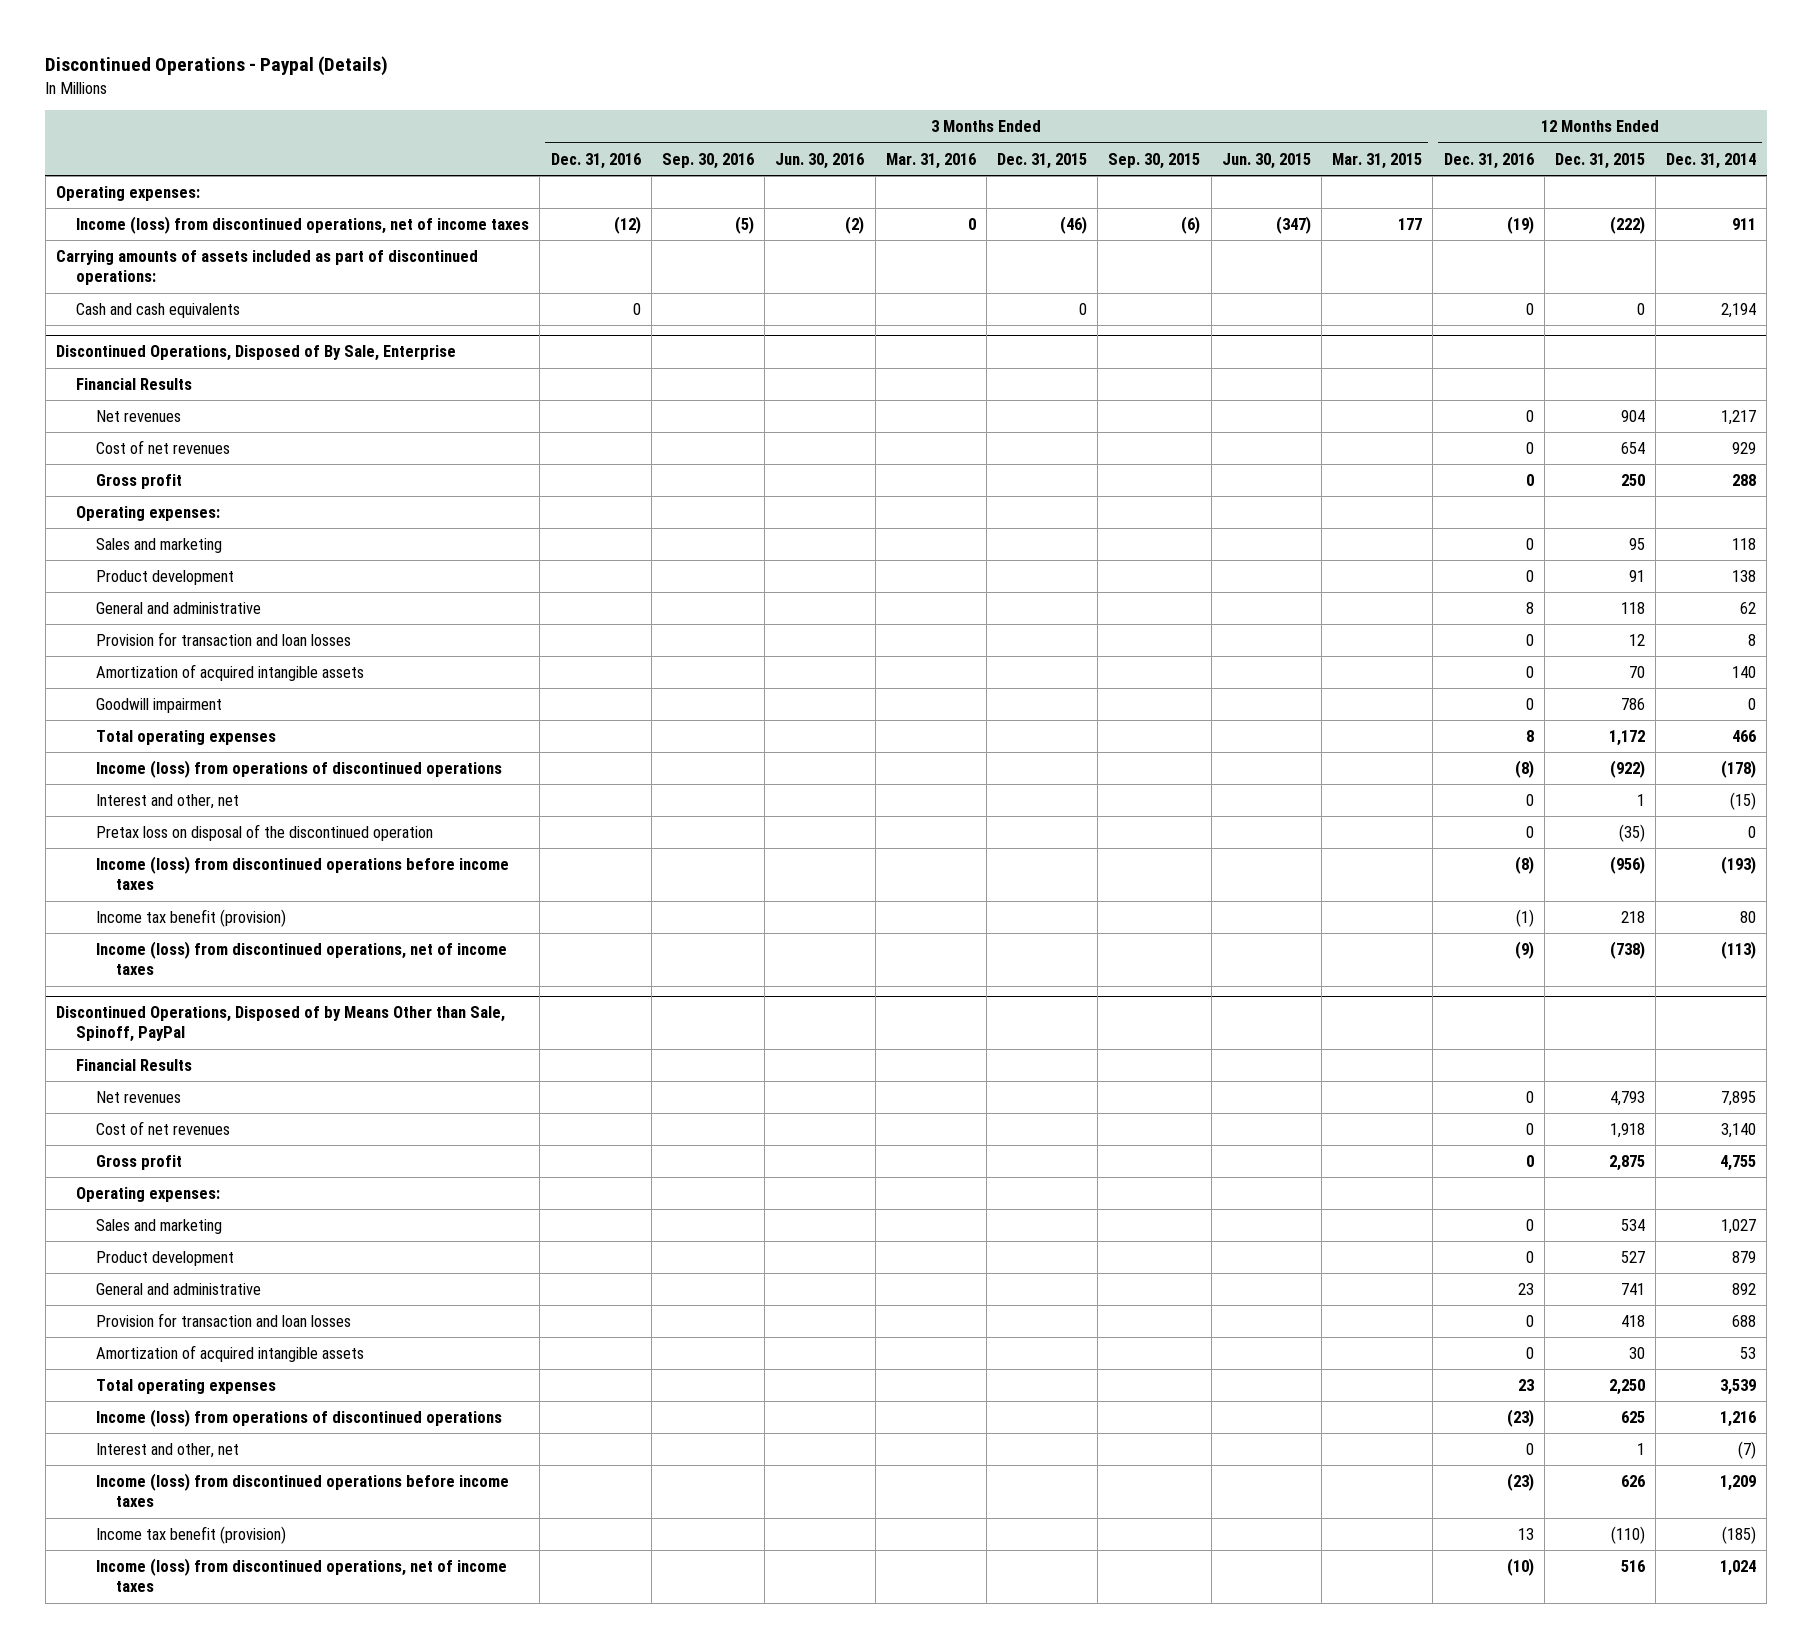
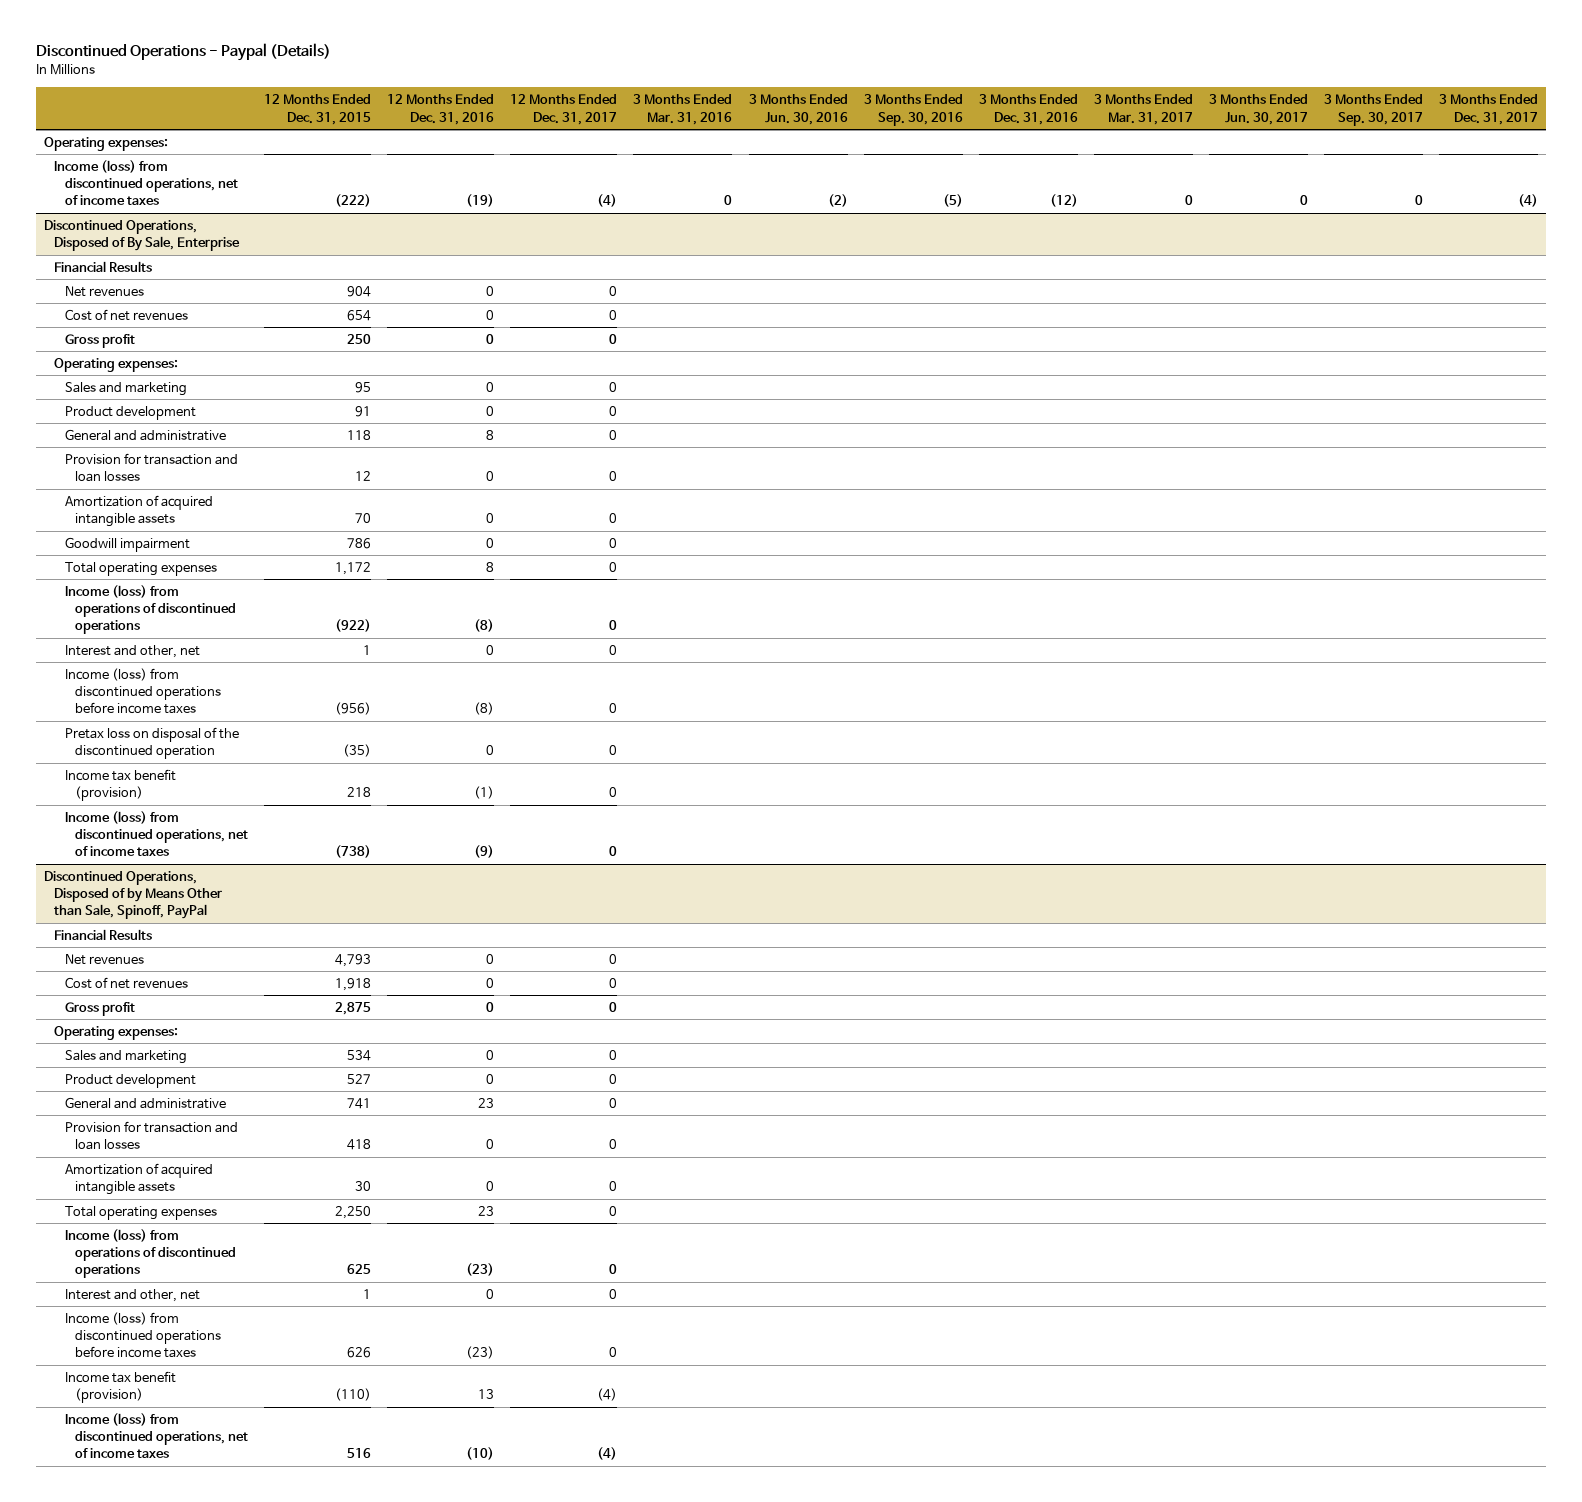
[997,152,1088,169] Dec. 31, 2015 -> none
[1108,152,1201,169] Sep. 30, 2015 -> none
[1221,152,1311,169] Jun. 30, 2015 -> none
[1332,152,1423,169] Mar. 31, 2015 -> none
[1666,152,1757,169] Dec. 31, 2014 -> none
none -> [510,94,618,125] 12 Months Ended Dec. 31, 2017
none -> [1093,94,1193,125] 3 Months Ended Mar. 31, 2017
none -> [1208,94,1308,125] 3 Months Ended Jun. 30, 2017
none -> [1324,94,1424,126] 3 Months Ended Sep. 30, 2017
none -> [1439,94,1539,125] 3 Months Ended Dec. 31, 2017
[56,250,479,286] Carrying amounts of assets included as part of discontinued operations: -> none
[76,303,241,319] Cash and cash equivalents -> none
[96,824,434,842] Pretax loss on disposal of the discontinued operation -> [64,726,239,760] Pretax loss on disposal of the discontinued operation

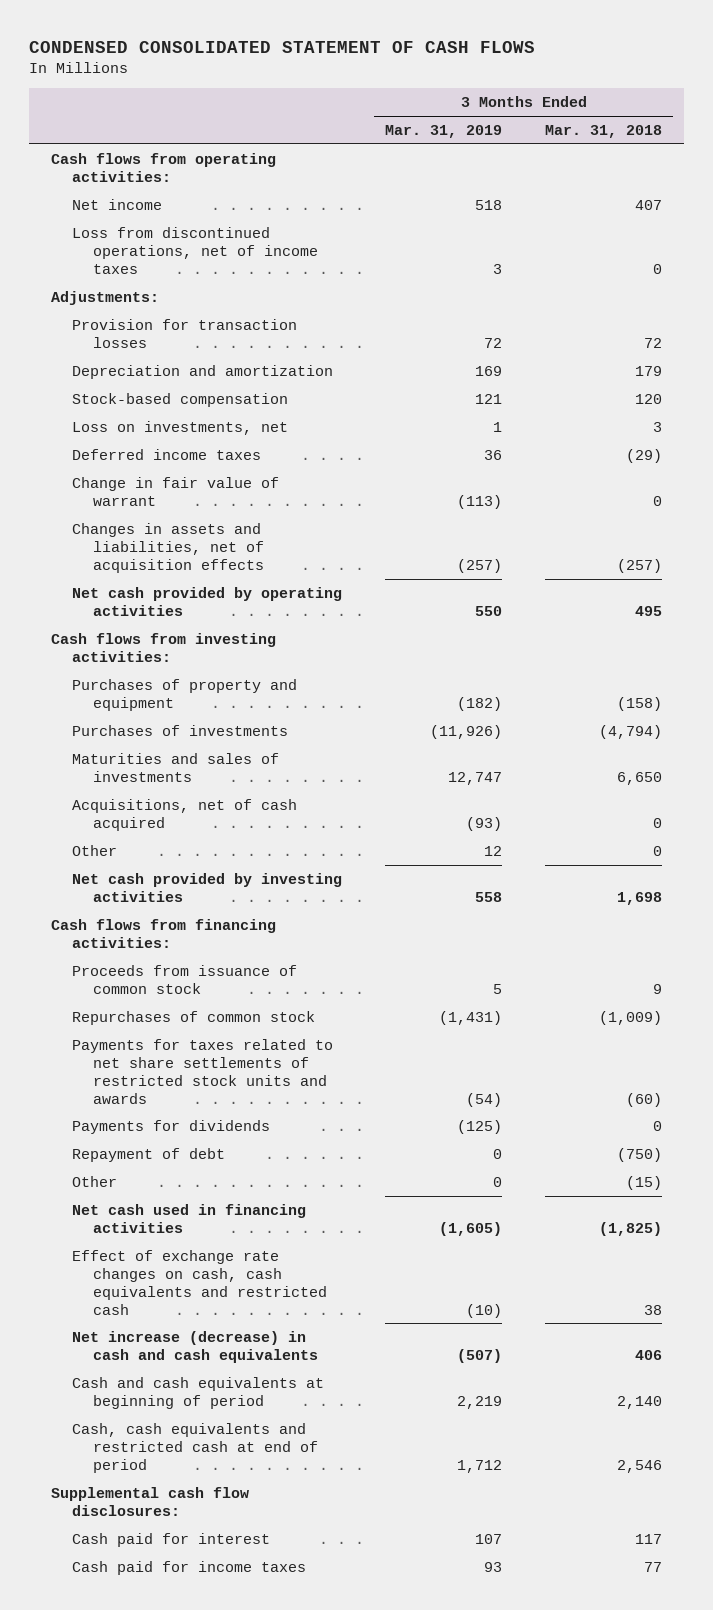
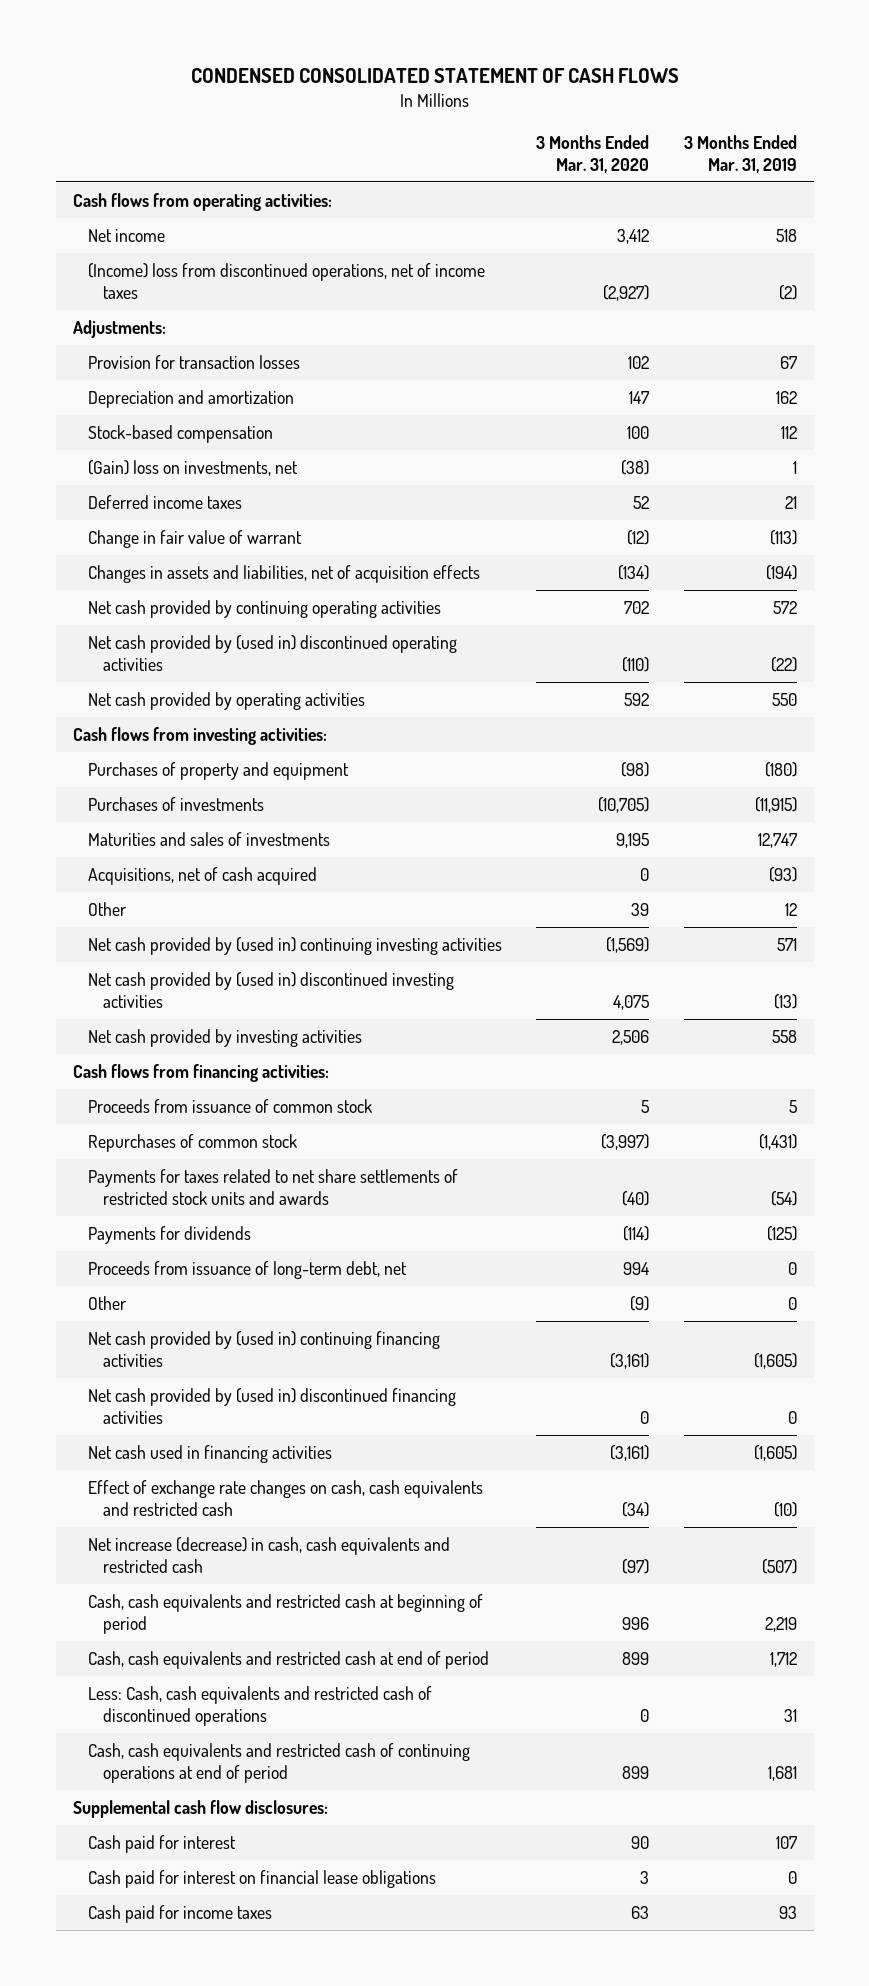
[545,125,663,139] Mar. 31, 2018 -> none
none -> [536,134,650,173] 3 Months Ended Mar. 31, 2020
[72,226,319,274] Loss from discontinued operations, net of income taxes -> [87,262,485,300] (Income) loss from discontinued operations, net of income taxes
[493,263,503,274] 3 -> [778,285,797,301] (2)
[484,337,503,348] 72 -> [779,355,797,369] 67
[475,365,503,376] 169 -> [775,390,797,404] 162
[475,393,503,404] 121 -> [780,425,797,439] 112
[72,420,289,435] Loss on investments, net -> [87,459,298,476] (Gain) loss on investments, net
[484,449,503,460] 36 -> [784,495,797,509] 21
[457,558,503,573] (257) -> [765,564,797,580] (194)
none -> [87,599,441,618] Net cash provided by continuing operating activities
none -> [87,634,457,672] Net cash provided by (used in) discontinued operating activities
[457,696,503,711] (182) -> [764,761,797,777] (180)
[430,724,503,739] (11,926) -> [754,796,797,813] (11,915)
none -> [87,936,502,955] Net cash provided by (used in) continuing investing activities
none -> [87,971,454,1009] Net cash provided by (used in) discontinued investing activities
[72,1147,226,1162] Repayment of debt -> none
none -> [87,1260,407,1279] Proceeds from issuance of long-term debt, net
none -> [87,1330,440,1368] Net cash provided by (used in) continuing financing activities
none -> [87,1387,456,1425] Net cash provided by (used in) discontinued financing activities
[72,1330,319,1363] Net increase (decrease) in cash and cash equivalents -> [87,1536,450,1574] Net increase (decrease) in cash, cash equivalents and restricted cash
[72,1376,325,1409] Cash and cash equivalents at beginning of period -> [87,1593,483,1635] Cash, cash equivalents and restricted cash at beginning of period
none -> [87,1685,432,1727] Less: Cash, cash equivalents and restricted cash of discontinued operations
none -> [87,1742,470,1784] Cash, cash equivalents and restricted cash of continuing operations at end of period
none -> [87,1869,436,1888] Cash paid for interest on financial lease obligations

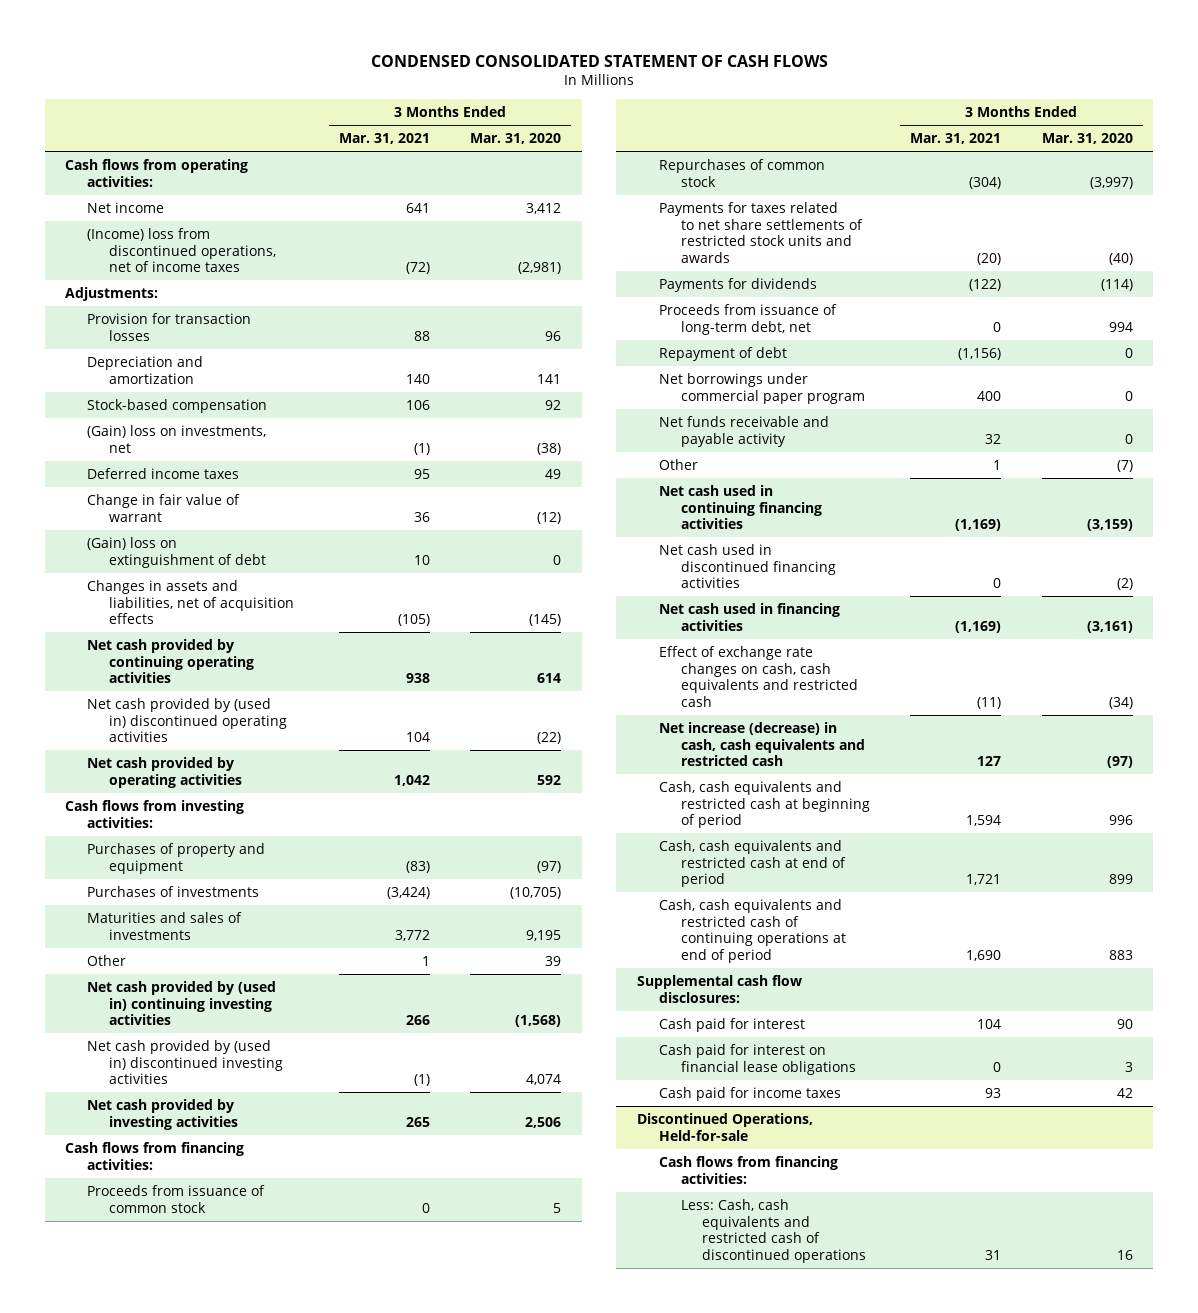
[683,134,797,173] 3 Months Ended Mar. 31, 2019 -> none
none -> [338,133,430,145] Mar. 31, 2021
[603,285,650,302] (2,927) -> [518,262,562,275] (2,981)
[628,355,650,369] 102 -> [545,330,562,341] 96
[629,390,650,404] 147 -> [537,373,562,384] 141
[627,425,650,439] 100 -> [545,399,562,410] 92
[633,495,650,509] 52 -> [545,468,562,479] 49
none -> [87,536,267,568] (Gain) loss on extinguishment of debt
[618,564,650,580] (134) -> [529,614,562,627] (145)
[624,600,650,614] 702 -> [537,673,562,684] 614
[622,657,650,673] (110) -> [537,732,562,745] (22)
[621,761,650,777] (98) -> [537,860,562,873] (97)
[87,866,317,885] Acquisitions, net of cash acquired -> none
[606,936,650,953] (1,569) -> [515,1015,562,1028] (1,568)
[613,995,650,1011] 4,075 -> [526,1074,562,1086] 4,074
none -> [658,346,787,361] Repayment of debt
none -> [658,372,865,404] Net borrowings under commercial paper program
none -> [658,415,829,447] Net funds receivable and payable activity
[630,1295,650,1311] (9) -> [1116,459,1133,472] (7)
[87,1330,440,1368] Net cash provided by (used in) continuing financing activities -> [658,484,822,530] Net cash used in continuing financing activities
[610,1353,650,1370] (3,161) -> [1086,519,1133,532] (3,159)
[87,1387,456,1425] Net cash provided by (used in) discontinued financing activities -> [658,543,836,589] Net cash used in discontinued financing activities
[640,1411,650,1425] 0 -> [1116,578,1133,591] (2)
[87,1685,432,1727] Less: Cash, cash equivalents and restricted cash of discontinued operations -> none
[622,1766,650,1780] 899 -> [1108,949,1133,960] 883
[631,1905,650,1919] 63 -> [1116,1087,1133,1098] 42
none -> [636,1112,813,1141] Discontinued Operations, Held-for-sale
none -> [658,1155,838,1184] Cash flows from financing activities:
none -> [680,1198,867,1263] Less: Cash, cash equivalents and restricted cash of discontinued operations

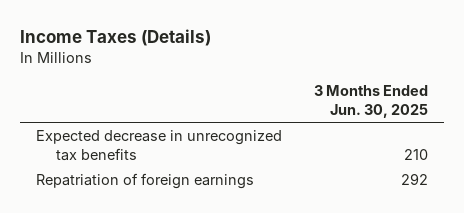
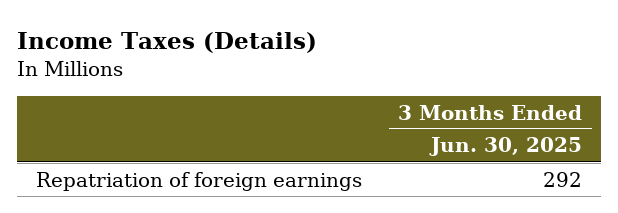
[36,130,283,161] Expected decrease in unrecognized tax benefits -> none

